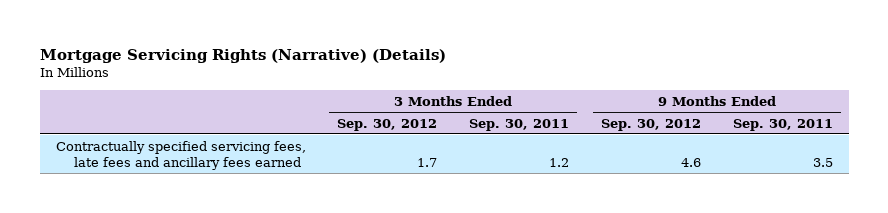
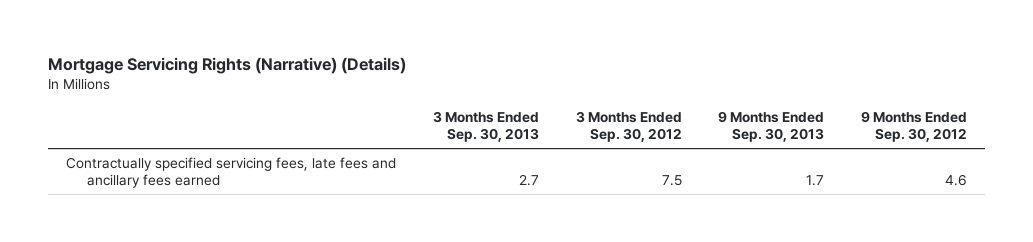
[469,118,570,131] Sep. 30, 2011 -> none
[732,118,833,131] Sep. 30, 2011 -> none
none -> [432,110,539,143] 3 Months Ended Sep. 30, 2013
none -> [718,110,825,143] 9 Months Ended Sep. 30, 2013
[417,158,438,168] 1.7 -> [661,175,682,187] 7.5

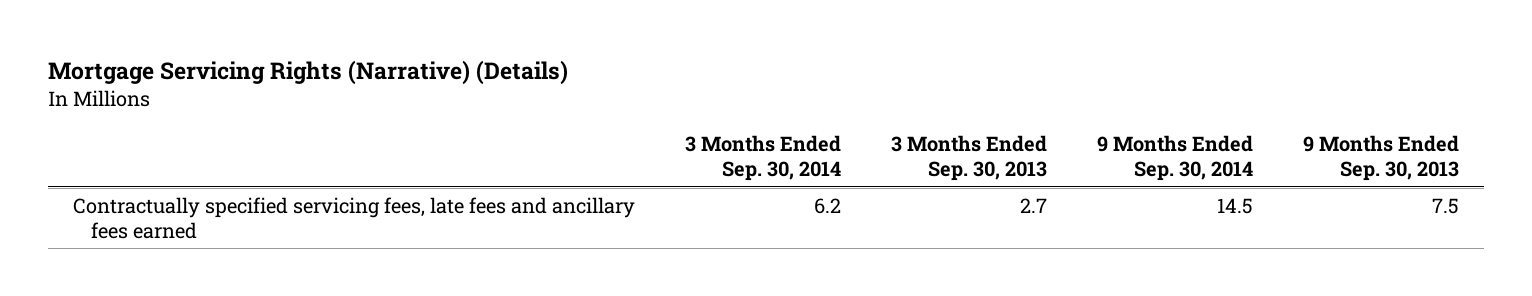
[575,110,682,143] 3 Months Ended Sep. 30, 2012 -> none
[860,110,967,143] 9 Months Ended Sep. 30, 2012 -> none
none -> [684,135,841,182] 3 Months Ended Sep. 30, 2014
none -> [1096,135,1253,182] 9 Months Ended Sep. 30, 2014
[806,175,825,187] 1.7 -> [1431,197,1459,214] 7.5

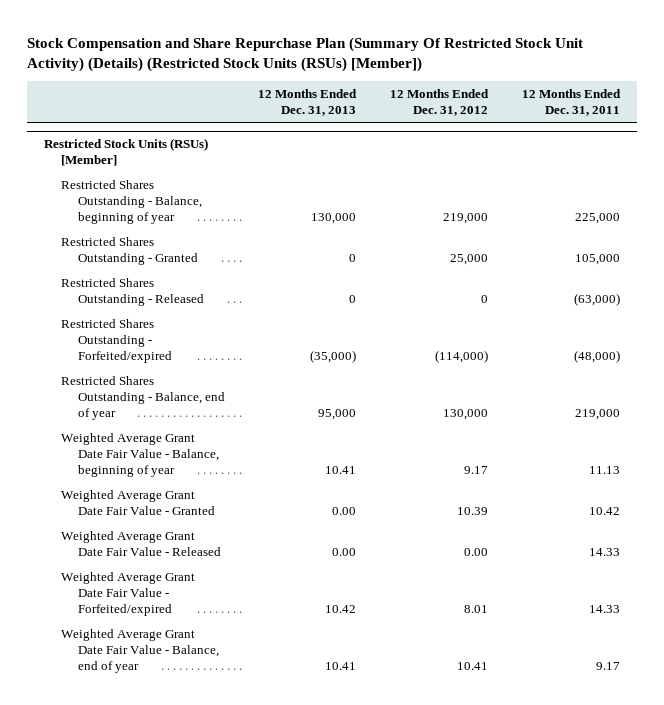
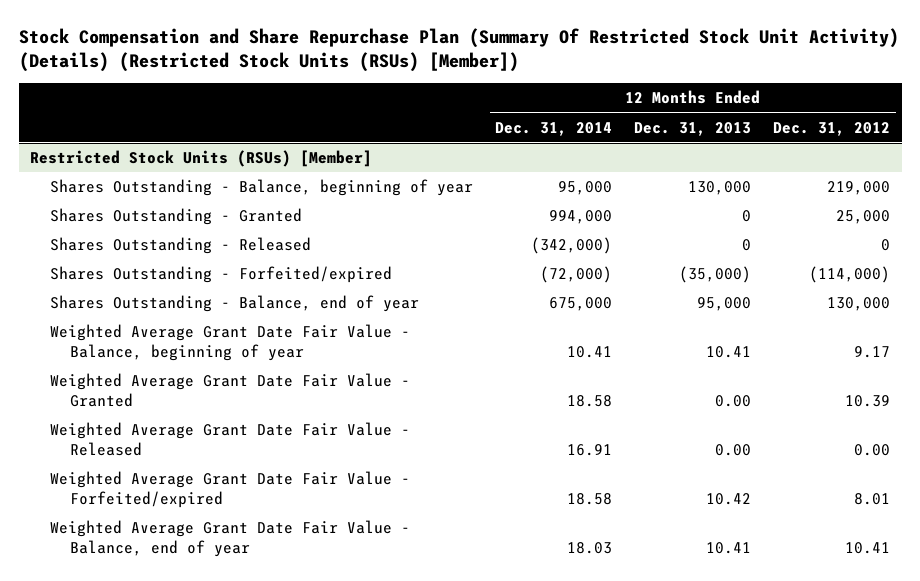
[521,88,621,117] 12 Months Ended Dec. 31, 2011 -> none
none -> [495,121,613,136] Dec. 31, 2014
[60,179,202,225] Restricted Shares Outstanding - Balance, beginning of year -> [49,179,473,197] Shares Outstanding - Balance, beginning of year
[60,236,198,265] Restricted Shares Outstanding - Granted -> [49,208,302,226] Shares Outstanding - Granted
[60,277,204,306] Restricted Shares Outstanding - Released -> [49,237,311,255] Shares Outstanding - Released
[60,318,172,364] Restricted Shares Outstanding - Forfeited/expired -> [49,266,392,284] Shares Outstanding - Forfeited/expired
[60,375,225,421] Restricted Shares Outstanding - Balance, end of year -> [49,295,419,313] Shares Outstanding - Balance, end of year

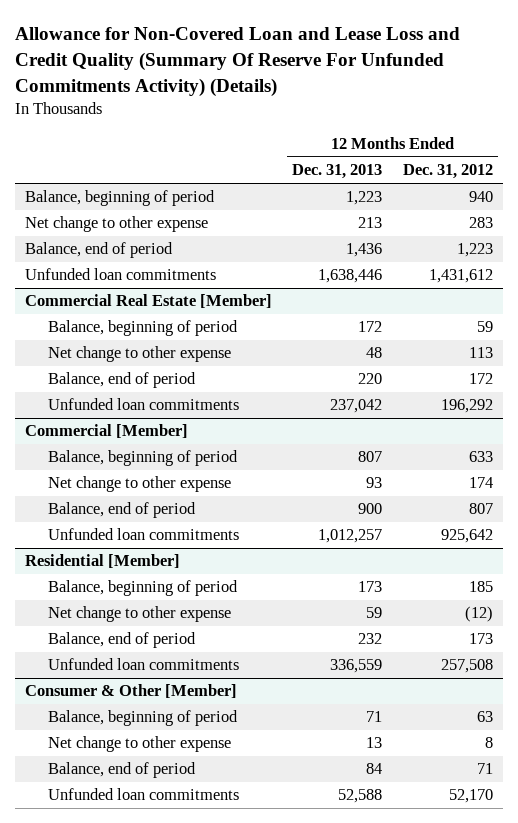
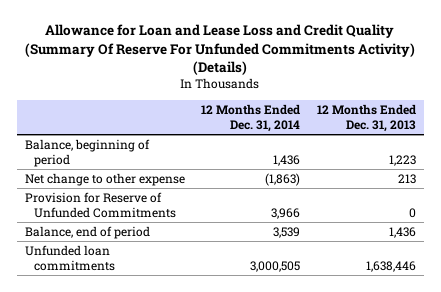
[14,27,460,97] Allowance for Non-Covered Loan and Lease Loss and Credit Quality (Summary Of Reserve For Unfunded Commitments Activity) (Details) -> [25,24,416,76] Allowance for Loan and Lease Loss and Credit Quality (Summary Of Reserve For Unfunded Commitments Activity) (Details)
[402,164,493,180] Dec. 31, 2012 -> none
none -> [201,103,301,133] 12 Months Ended Dec. 31, 2014
none -> [24,191,177,219] Provision for Reserve of Unfunded Commitments
[24,294,272,309] Commercial Real Estate [Member] -> none
[48,320,239,337] Balance, beginning of period -> none
[48,346,232,363] Net change to other expense -> none
[48,372,197,389] Balance, end of period -> none
[48,398,240,411] Unfunded loan commitments -> none
[24,424,188,439] Commercial [Member] -> none
[48,450,239,467] Balance, beginning of period -> none
[48,476,232,493] Net change to other expense -> none
[48,502,197,519] Balance, end of period -> none
[48,528,240,541] Unfunded loan commitments -> none
[24,554,180,569] Residential [Member] -> none
[48,580,239,597] Balance, beginning of period -> none
[48,606,232,623] Net change to other expense -> none
[48,632,197,649] Balance, end of period -> none
[48,658,240,671] Unfunded loan commitments -> none
[24,684,237,699] Consumer & Other [Member] -> none
[48,710,239,727] Balance, beginning of period -> none
[48,736,232,753] Net change to other expense -> none
[48,762,197,779] Balance, end of period -> none
[48,788,240,801] Unfunded loan commitments -> none

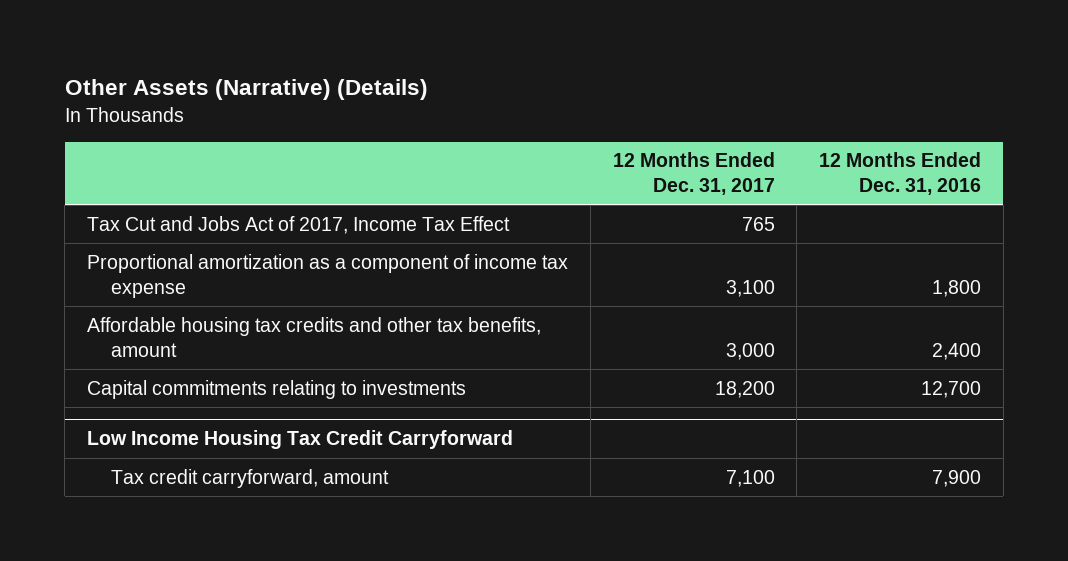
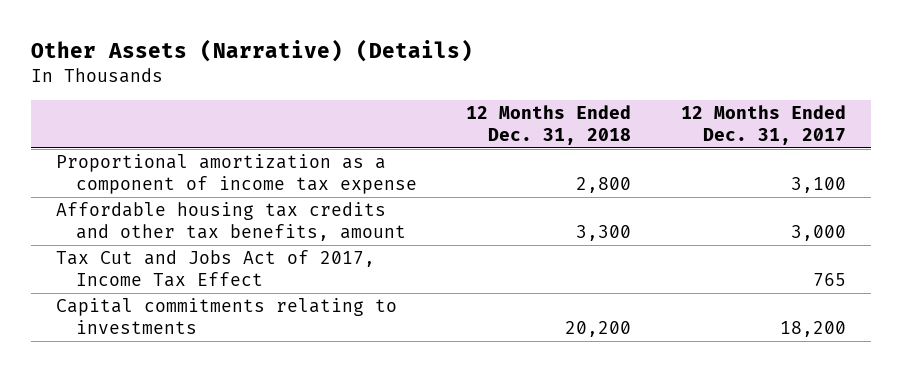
[819,152,982,196] 12 Months Ended Dec. 31, 2016 -> none
none -> [466,104,632,145] 12 Months Ended Dec. 31, 2018
[87,215,511,234] Tax Cut and Jobs Act of 2017, Income Tax Effect -> [55,250,375,288] Tax Cut and Jobs Act of 2017, Income Tax Effect
[87,430,514,450] Low Income Housing Tax Credit Carryforward -> none
[110,468,389,488] Tax credit carryforward, amount -> none

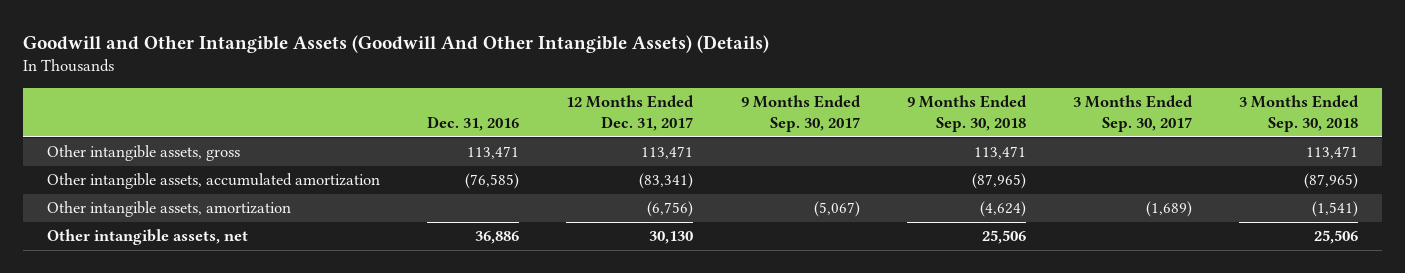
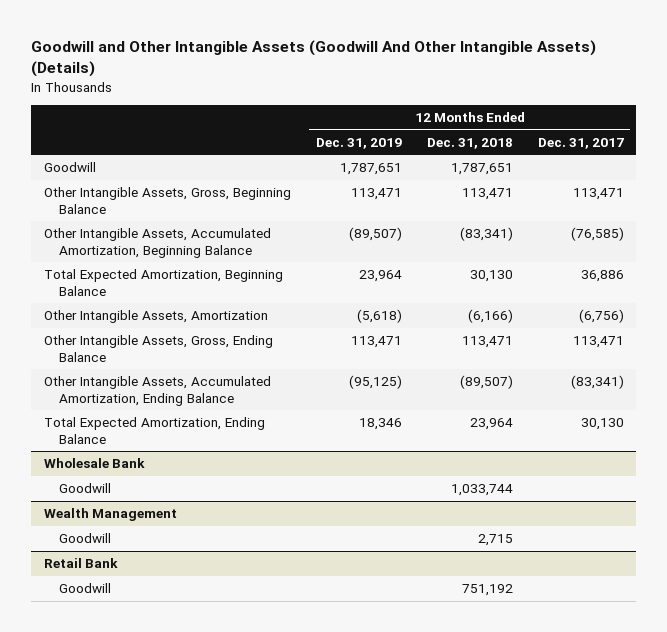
[427,116,520,132] Dec. 31, 2016 -> none
[740,95,861,133] 9 Months Ended Sep. 30, 2017 -> none
[906,95,1027,133] 9 Months Ended Sep. 30, 2018 -> none
[1072,95,1193,133] 3 Months Ended Sep. 30, 2017 -> none
[1239,95,1360,133] 3 Months Ended Sep. 30, 2018 -> none
none -> [315,137,402,149] Dec. 31, 2019
none -> [426,137,513,149] Dec. 31, 2018
none -> [43,162,96,173] Goodwill
[46,145,240,162] Other intangible assets, gross -> [43,187,291,214] Other Intangible Assets, Gross, Beginning Balance
[46,173,380,190] Other intangible assets, accumulated amortization -> [43,228,271,258] Other Intangible Assets, Accumulated Amortization, Beginning Balance
[639,173,694,190] (83,341) -> [570,227,624,242] (76,585)
none -> [43,269,283,296] Total Expected Amortization, Beginning Balance
[46,201,291,218] Other intangible assets, amortization -> [43,310,268,324] Other Intangible Assets, Amortization
none -> [43,335,273,362] Other Intangible Assets, Gross, Ending Balance
none -> [43,376,271,406] Other Intangible Assets, Accumulated Amortization, Ending Balance
[46,229,248,246] Other intangible assets, net -> [43,417,265,444] Total Expected Amortization, Ending Balance
none -> [43,458,145,469] Wholesale Bank
none -> [59,483,112,494] Goodwill
none -> [43,508,177,522] Wealth Management
none -> [59,533,112,544] Goodwill
none -> [43,558,118,569] Retail Bank
none -> [59,583,112,594] Goodwill

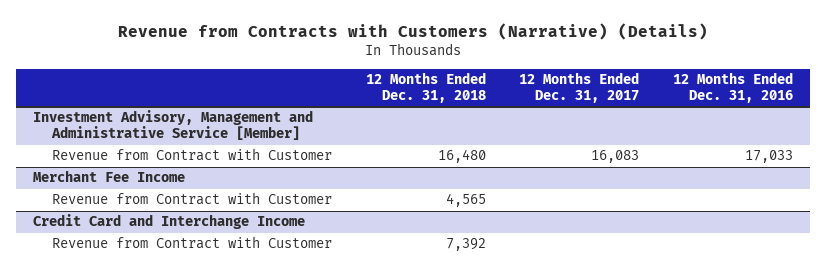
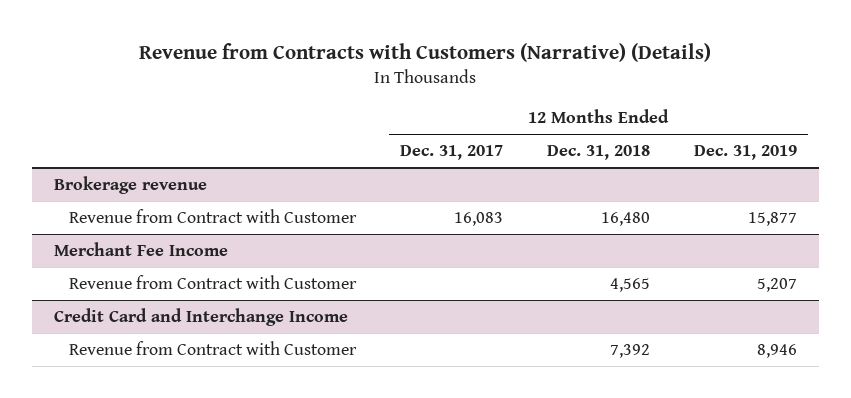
[673,72,794,104] 12 Months Ended Dec. 31, 2016 -> none
none -> [693,145,797,161] Dec. 31, 2019
[33,110,314,141] Investment Advisory, Management and Administrative Service [Member] -> [53,176,207,195] Brokerage revenue

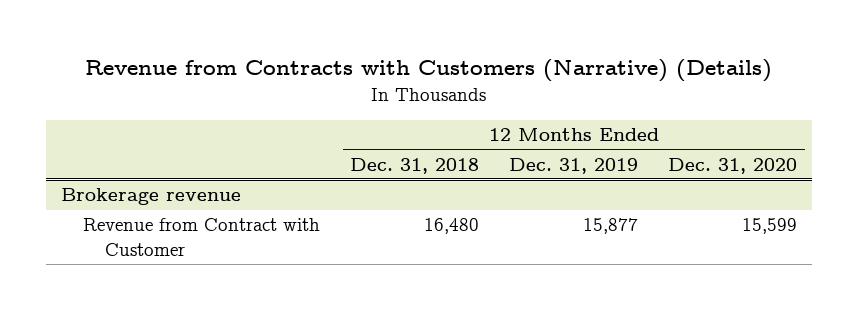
[399,145,503,161] Dec. 31, 2017 -> none
none -> [668,157,798,174] Dec. 31, 2020
[53,242,228,257] Merchant Fee Income -> none
[69,275,358,290] Revenue from Contract with Customer -> none
[53,308,348,327] Credit Card and Interchange Income -> none
[69,341,358,356] Revenue from Contract with Customer -> none

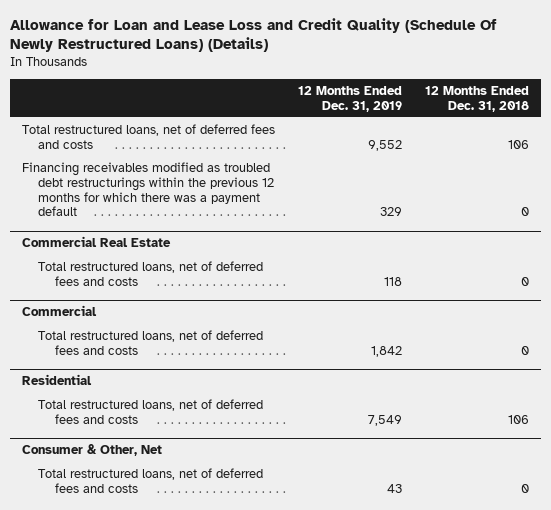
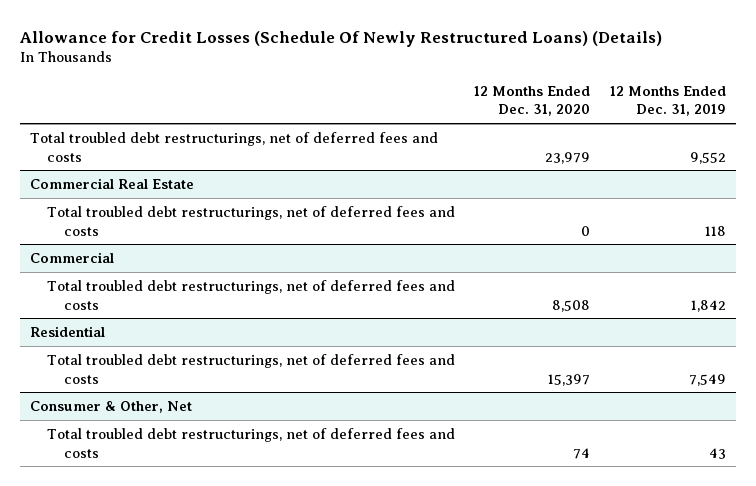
[10,17,498,53] Allowance for Loan and Lease Loss and Credit Quality (Schedule Of Newly Restructured Loans) (Details) -> [18,30,662,47] Allowance for Credit Losses (Schedule Of Newly Restructured Loans) (Details)
[425,85,530,112] 12 Months Ended Dec. 31, 2018 -> none
none -> [474,85,591,117] 12 Months Ended Dec. 31, 2020
[21,161,275,217] Financing receivables modified as troubled debt restructurings within the previous 12 months for which there was a payment default -> none
[21,123,275,149] Total restructured loans, net of deferred fees and costs -> [29,131,438,162] Total troubled debt restructurings, net of deferred fees and costs
[38,260,264,286] Total restructured loans, net of deferred fees and costs -> [46,205,455,236] Total troubled debt restructurings, net of deferred fees and costs
[38,329,264,355] Total restructured loans, net of deferred fees and costs -> [46,279,455,310] Total troubled debt restructurings, net of deferred fees and costs
[38,398,264,424] Total restructured loans, net of deferred fees and costs -> [46,353,455,384] Total troubled debt restructurings, net of deferred fees and costs
[38,467,264,493] Total restructured loans, net of deferred fees and costs -> [46,427,455,458] Total troubled debt restructurings, net of deferred fees and costs

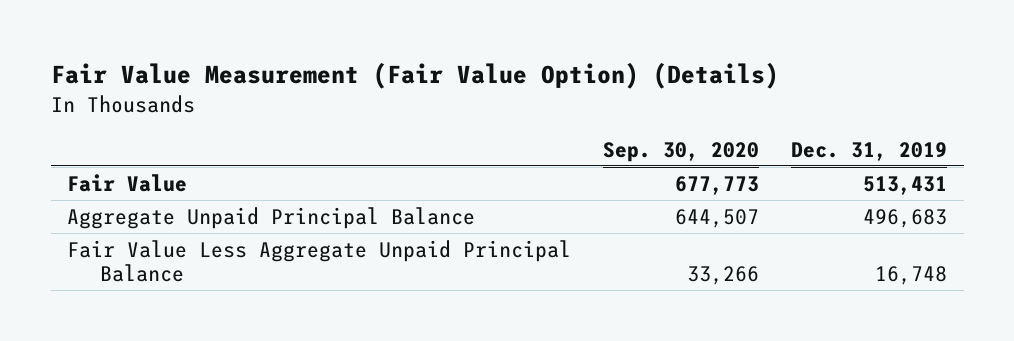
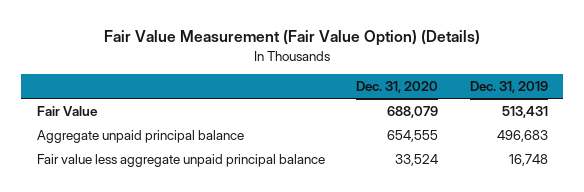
[603,141,760,162] Sep. 30, 2020 -> none
none -> [356,81,439,94] Dec. 31, 2020
[66,206,475,229] Aggregate Unpaid Principal Balance -> [36,129,244,143] Aggregate unpaid principal balance
[66,239,571,283] Fair Value Less Aggregate Unpaid Principal Balance -> [36,153,325,167] Fair value less aggregate unpaid principal balance

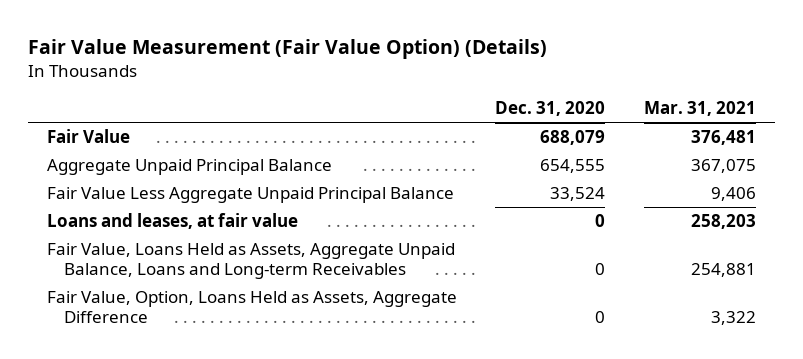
[469,81,548,94] Dec. 31, 2019 -> none
none -> [643,100,756,116] Mar. 31, 2021
[36,129,244,143] Aggregate unpaid principal balance -> [47,159,333,176] Aggregate Unpaid Principal Balance
[36,153,325,167] Fair value less aggregate unpaid principal balance -> [47,187,455,204] Fair Value Less Aggregate Unpaid Principal Balance
none -> [47,213,299,230] Loans and leases, at fair value
none -> [47,243,456,280] Fair Value, Loans Held as Assets, Aggregate Unpaid Balance, Loans and Long-term Receivables
none -> [47,291,458,324] Fair Value, Option, Loans Held as Assets, Aggregate Difference

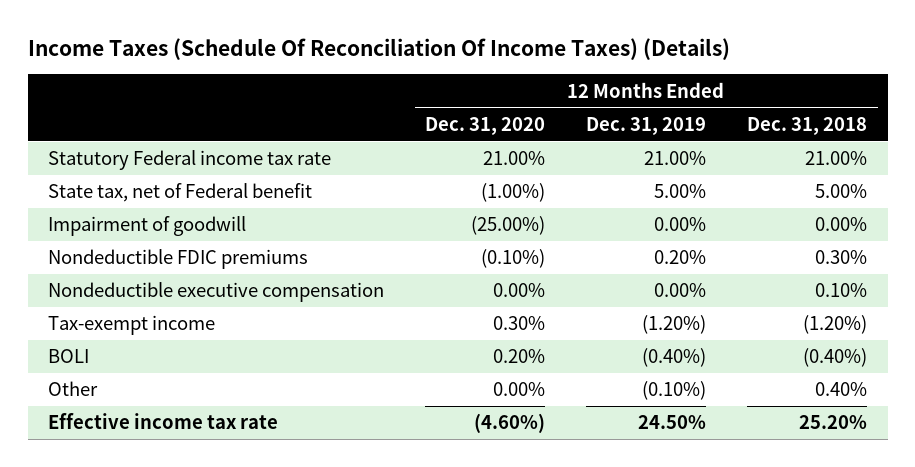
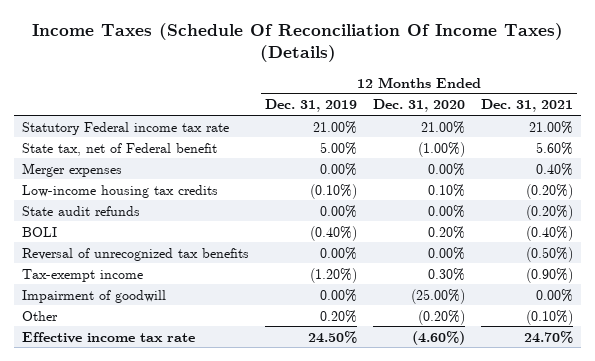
[747,116,868,135] Dec. 31, 2018 -> none
none -> [480,99,573,113] Dec. 31, 2021
[48,249,309,270] Nondeductible FDIC premiums -> none
[48,282,385,303] Nondeductible executive compensation -> none
none -> [22,162,123,177] Merger expenses
none -> [22,184,219,198] Low-income housing tax credits
none -> [22,205,141,216] State audit refunds
none -> [22,247,250,261] Reversal of unrecognized tax benefits
[48,315,216,336] Tax-exempt income -> [22,268,144,282] Tax-exempt income
[48,216,247,237] Impairment of goodwill -> [22,289,167,303] Impairment of goodwill
[493,382,546,397] 0.00% -> [417,309,465,325] (0.20%)
[642,381,707,401] (0.10%) -> [320,309,358,323] 0.20%

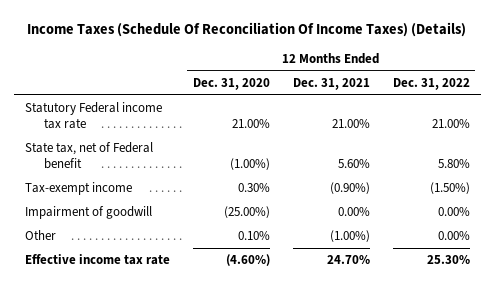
[265,99,358,113] Dec. 31, 2019 -> none
none -> [392,77,470,90] Dec. 31, 2022
[22,162,123,177] Merger expenses -> none
[22,184,219,198] Low-income housing tax credits -> none
[22,205,141,216] State audit refunds -> none
[22,226,58,237] BOLI -> none
[22,247,250,261] Reversal of unrecognized tax benefits -> none
[417,309,465,325] (0.20%) -> [238,231,271,241] 0.10%
[525,309,573,325] (0.10%) -> [329,230,370,243] (1.00%)

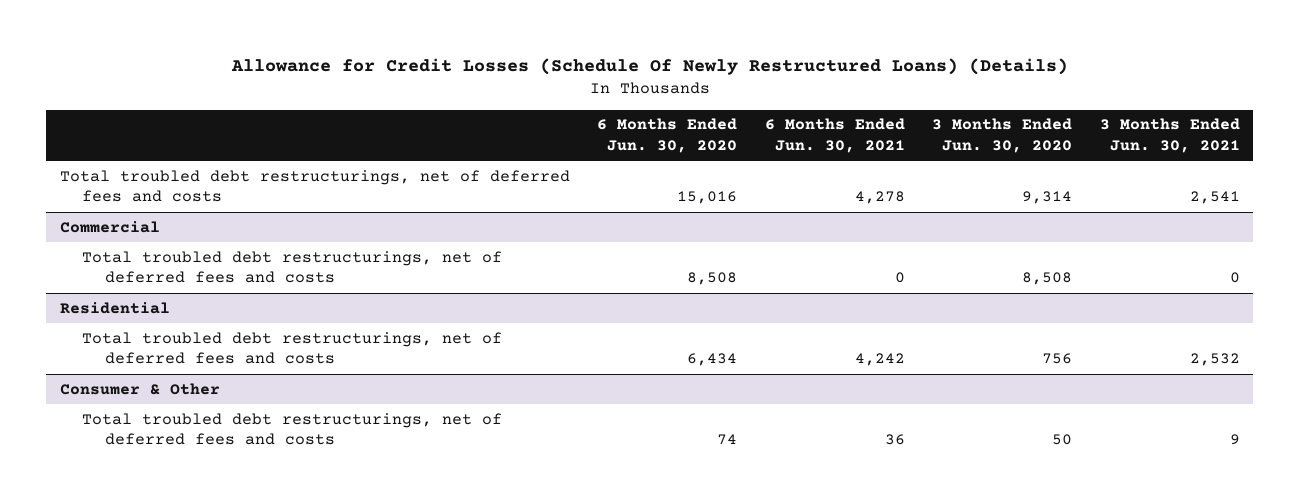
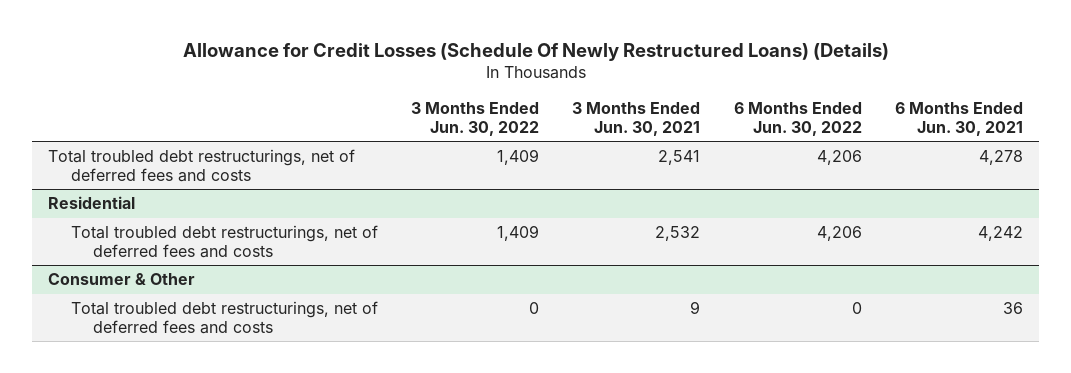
[597,118,738,153] 6 Months Ended Jun. 30, 2020 -> none
[932,118,1073,153] 3 Months Ended Jun. 30, 2020 -> none
none -> [411,102,540,136] 3 Months Ended Jun. 30, 2022
none -> [733,102,862,136] 6 Months Ended Jun. 30, 2022
[59,220,160,233] Commercial -> none
[82,250,503,284] Total troubled debt restructurings, net of deferred fees and costs -> none

